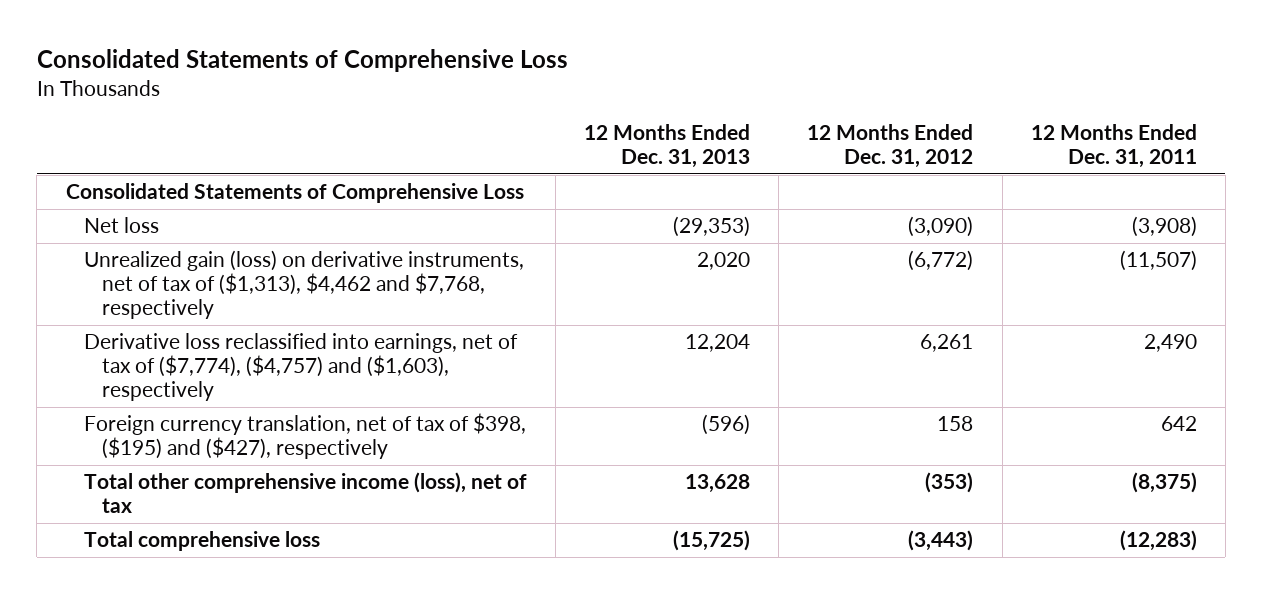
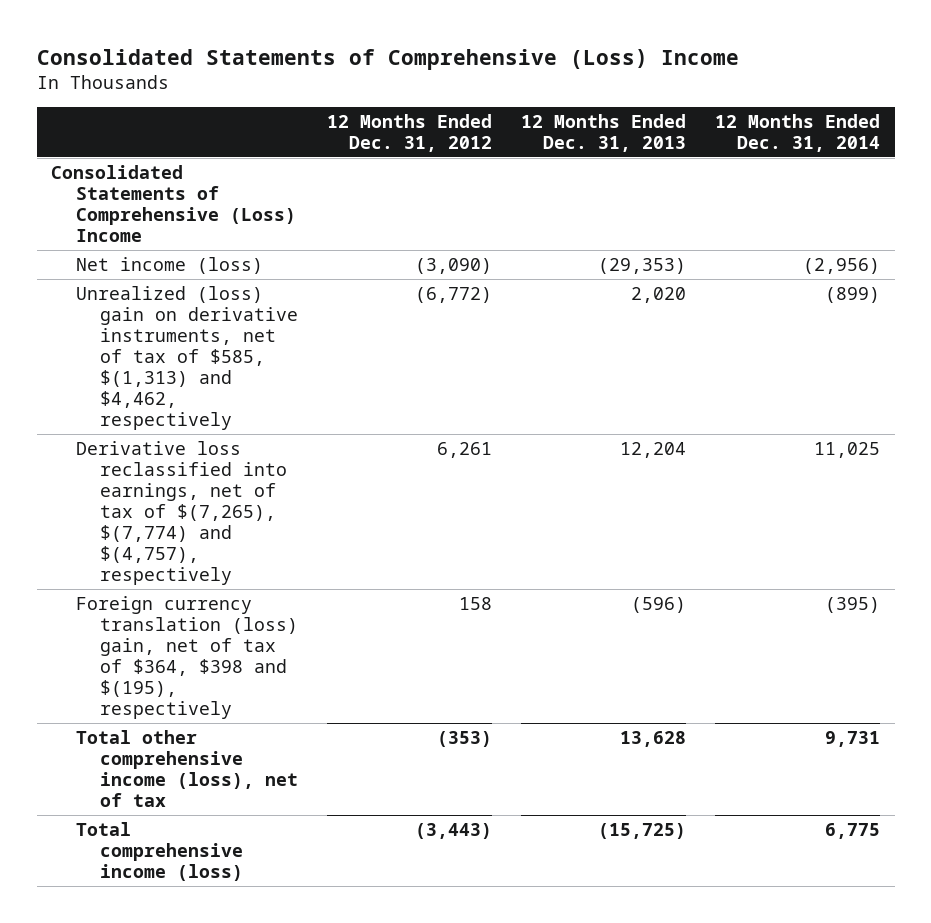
[36,49,568,73] Consolidated Statements of Comprehensive Loss -> [36,48,739,70] Consolidated Statements of Comprehensive (Loss) Income
[1030,124,1197,169] 12 Months Ended Dec. 31, 2011 -> none
none -> [715,113,881,152] 12 Months Ended Dec. 31, 2014
[65,183,524,204] Consolidated Statements of Comprehensive Loss -> [51,164,296,242] Consolidated Statements of Comprehensive (Loss) Income
[83,217,159,234] Net loss -> [75,256,263,274] Net income (loss)
[83,250,524,320] Unrealized gain (loss) on derivative instruments, net of tax of ($1,313), $4,462 and $7,768, respectively -> [75,285,299,430] Unrealized (loss) gain on derivative instruments, net of tax of $585, $(1,313) and $4,462, respectively
[83,333,518,402] Derivative loss reclassified into earnings, net of tax of ($7,774), ($4,757) and ($1,603), respectively -> [75,440,288,585] Derivative loss reclassified into earnings, net of tax of $(7,265), $(7,774) and $(4,757), respectively
[83,413,526,460] Foreign currency translation, net of tax of $398, ($195) and ($427), respectively -> [75,595,299,719] Foreign currency translation (loss) gain, net of tax of $364, $398 and $(195), respectively
[83,531,320,552] Total comprehensive loss -> [75,821,244,881] Total comprehensive income (loss)

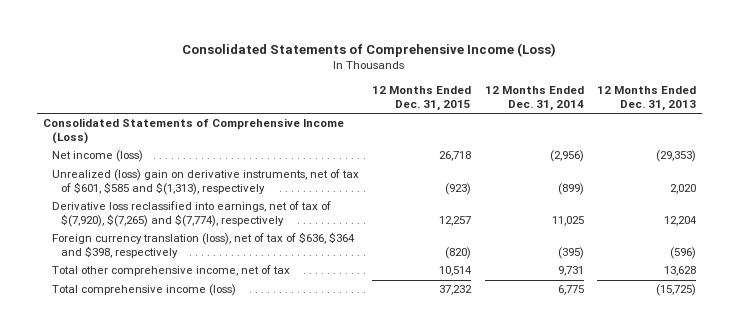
[36,48,739,70] Consolidated Statements of Comprehensive (Loss) Income -> [182,43,557,58] Consolidated Statements of Comprehensive Income (Loss)
[327,113,493,152] 12 Months Ended Dec. 31, 2012 -> none
none -> [372,86,472,111] 12 Months Ended Dec. 31, 2015
[51,164,296,242] Consolidated Statements of Comprehensive (Loss) Income -> [43,118,345,145] Consolidated Statements of Comprehensive Income (Loss)
[75,285,299,430] Unrealized (loss) gain on derivative instruments, net of tax of $585, $(1,313) and $4,462, respectively -> [52,169,360,196] Unrealized (loss) gain on derivative instruments, net of tax of $601, $585 and $(1,313), respectively
[75,440,288,585] Derivative loss reclassified into earnings, net of tax of $(7,265), $(7,774) and $(4,757), respectively -> [52,201,332,228] Derivative loss reclassified into earnings, net of tax of $(7,920), $(7,265) and $(7,774), respectively
[75,595,299,719] Foreign currency translation (loss) gain, net of tax of $364, $398 and $(195), respectively -> [52,232,356,259] Foreign currency translation (loss), net of tax of $636, $364 and $398, respectively
[75,729,299,807] Total other comprehensive income (loss), net of tax -> [52,265,291,277] Total other comprehensive income, net of tax

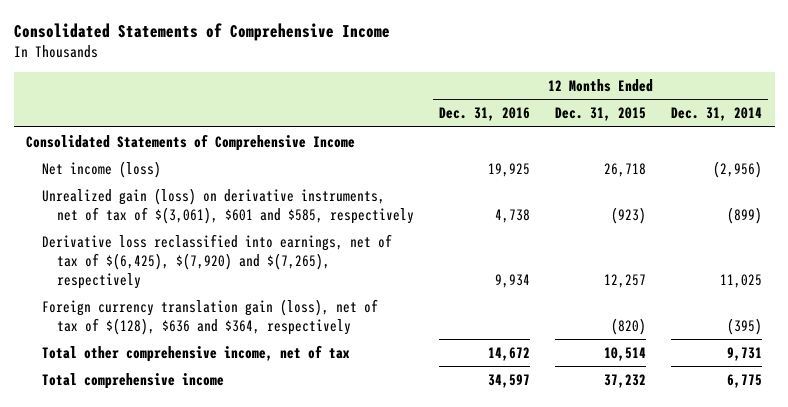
[182,43,557,58] Consolidated Statements of Comprehensive Income (Loss) -> [13,22,390,41] Consolidated Statements of Comprehensive Income
[596,86,696,111] 12 Months Ended Dec. 31, 2013 -> none
none -> [438,107,530,122] Dec. 31, 2016
[43,118,345,145] Consolidated Statements of Comprehensive Income (Loss) -> [26,133,356,151] Consolidated Statements of Comprehensive Income
[52,169,360,196] Unrealized (loss) gain on derivative instruments, net of tax of $601, $585 and $(1,313), respectively -> [41,187,414,224] Unrealized gain (loss) on derivative instruments, net of tax of $(3,061), $601 and $585, respectively
[52,201,332,228] Derivative loss reclassified into earnings, net of tax of $(7,920), $(7,265) and $(7,774), respectively -> [41,233,392,289] Derivative loss reclassified into earnings, net of tax of $(6,425), $(7,920) and $(7,265), respectively
[52,232,356,259] Foreign currency translation (loss), net of tax of $636, $364 and $398, respectively -> [41,298,378,335] Foreign currency translation gain (loss), net of tax of $(128), $636 and $364, respectively
[52,284,237,297] Total comprehensive income (loss) -> [41,372,224,389] Total comprehensive income

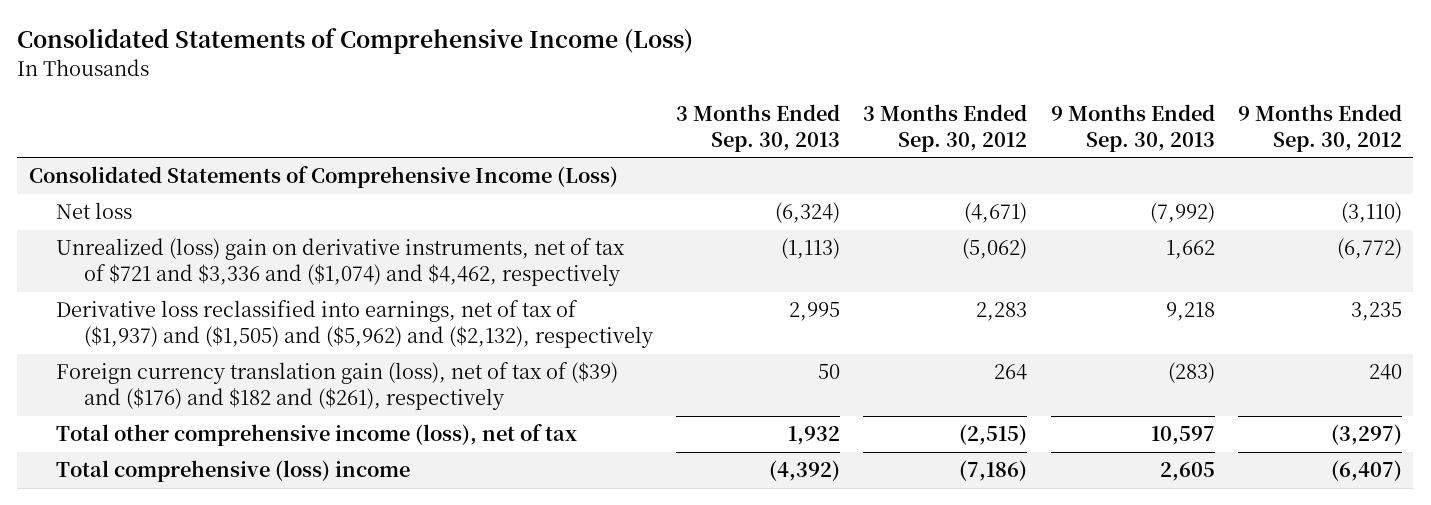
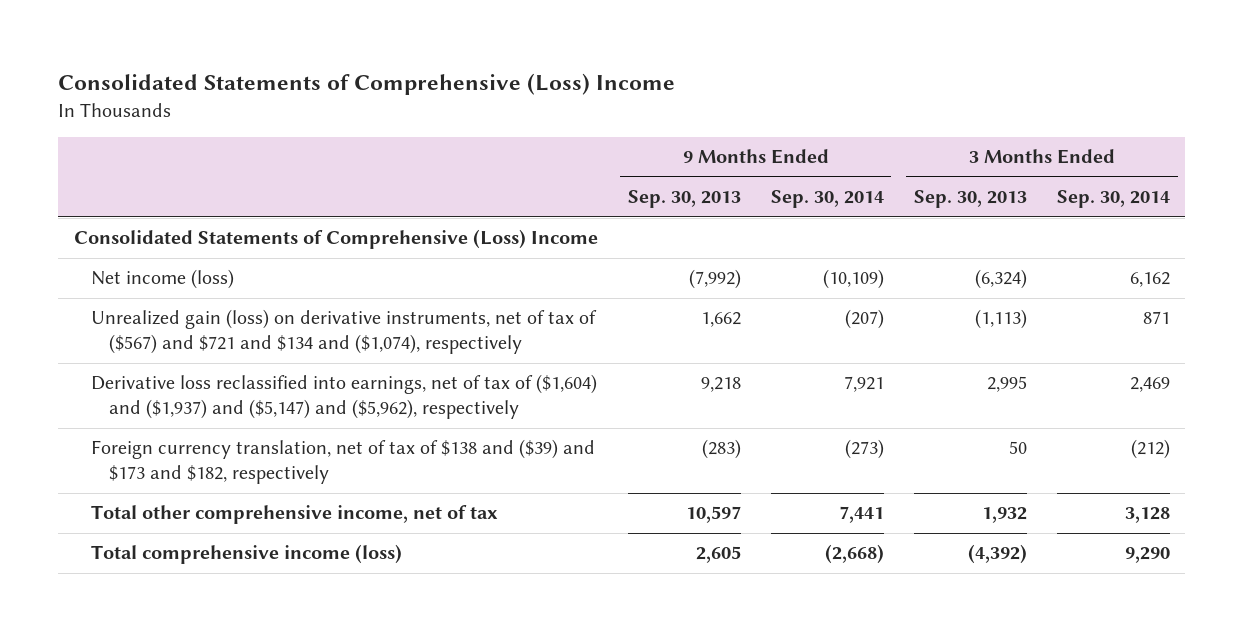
[17,28,694,55] Consolidated Statements of Comprehensive Income (Loss) -> [58,72,676,95] Consolidated Statements of Comprehensive (Loss) Income
[863,104,1028,152] 3 Months Ended Sep. 30, 2012 -> none
[1237,104,1402,152] 9 Months Ended Sep. 30, 2012 -> none
none -> [770,190,884,209] Sep. 30, 2014
none -> [1056,190,1170,209] Sep. 30, 2014
[28,166,618,189] Consolidated Statements of Comprehensive Income (Loss) -> [73,229,598,250] Consolidated Statements of Comprehensive (Loss) Income
[56,202,133,220] Net loss -> [91,269,235,290] Net income (loss)
[56,238,626,287] Unrealized (loss) gain on derivative instruments, net of tax of $721 and $3,336 and ($1,074) and $4,462, respectively -> [91,309,598,355] Unrealized gain (loss) on derivative instruments, net of tax of ($567) and $721 and $134 and ($1,074), respectively
[56,300,654,349] Derivative loss reclassified into earnings, net of tax of ($1,937) and ($1,505) and ($5,962) and ($2,132), respectively -> [91,374,598,420] Derivative loss reclassified into earnings, net of tax of ($1,604) and ($1,937) and ($5,147) and ($5,962), respectively
[56,362,619,411] Foreign currency translation gain (loss), net of tax of ($39) and ($176) and $182 and ($261), respectively -> [91,439,596,485] Foreign currency translation, net of tax of $138 and ($39) and $173 and $182, respectively
[56,424,578,447] Total other comprehensive income (loss), net of tax -> [91,505,499,525] Total other comprehensive income, net of tax
[56,460,411,483] Total comprehensive (loss) income -> [91,544,403,565] Total comprehensive income (loss)

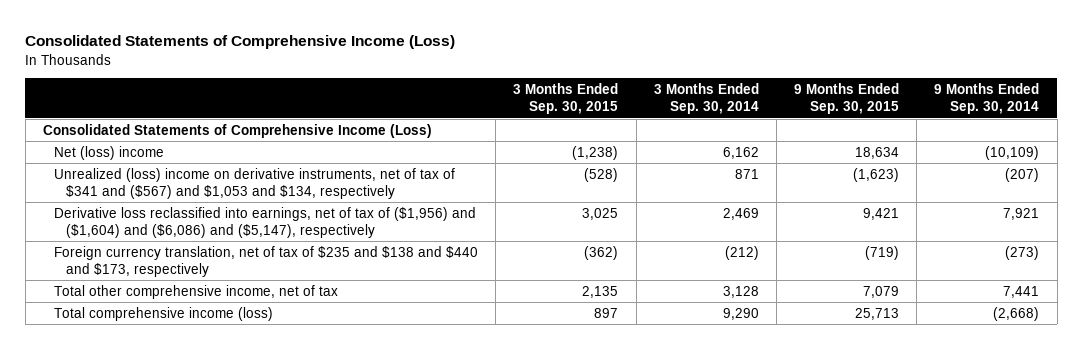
[58,72,676,95] Consolidated Statements of Comprehensive (Loss) Income -> [25,35,456,50] Consolidated Statements of Comprehensive Income (Loss)
[627,190,741,209] Sep. 30, 2013 -> none
[913,190,1027,209] Sep. 30, 2013 -> none
none -> [513,83,619,115] 3 Months Ended Sep. 30, 2015
none -> [794,83,900,115] 9 Months Ended Sep. 30, 2015
[73,229,598,250] Consolidated Statements of Comprehensive (Loss) Income -> [42,123,432,138] Consolidated Statements of Comprehensive Income (Loss)
[91,269,235,290] Net income (loss) -> [54,145,165,160] Net (loss) income
[91,309,598,355] Unrealized gain (loss) on derivative instruments, net of tax of ($567) and $721 and $134 and ($1,074), respectively -> [54,167,456,199] Unrealized (loss) income on derivative instruments, net of tax of $341 and ($567) and $1,053 and $134, respectively
[91,374,598,420] Derivative loss reclassified into earnings, net of tax of ($1,604) and ($1,937) and ($5,147) and ($5,962), respectively -> [54,206,477,238] Derivative loss reclassified into earnings, net of tax of ($1,956) and ($1,604) and ($6,086) and ($5,147), respectively
[91,439,596,485] Foreign currency translation, net of tax of $138 and ($39) and $173 and $182, respectively -> [54,245,479,277] Foreign currency translation, net of tax of $235 and $138 and $440 and $173, respectively

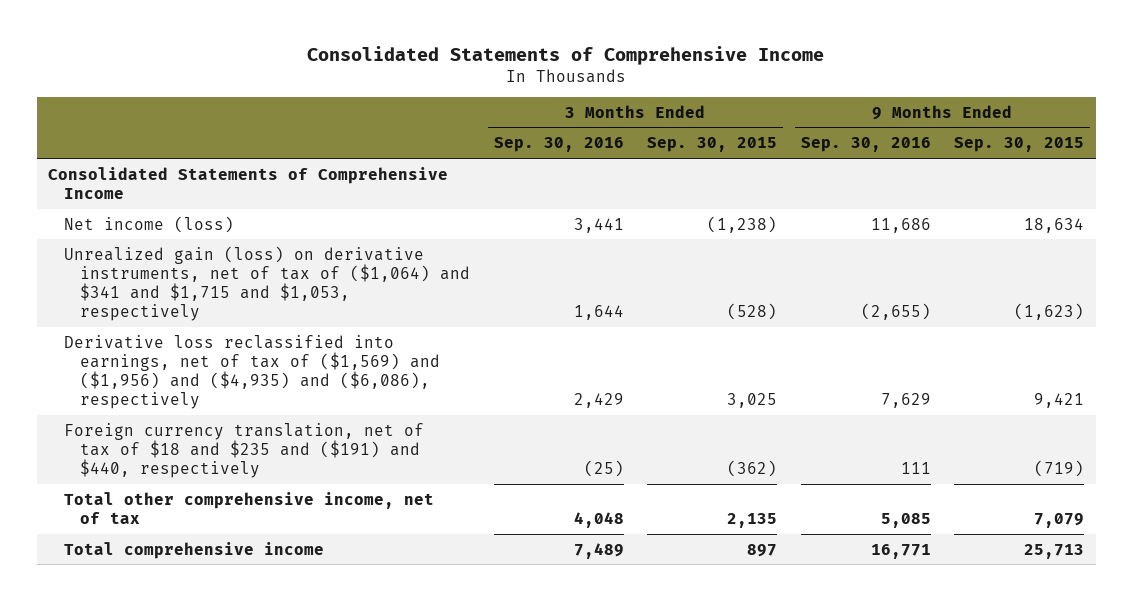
[25,35,456,50] Consolidated Statements of Comprehensive Income (Loss) -> [307,45,825,65] Consolidated Statements of Comprehensive Income
[653,83,759,115] 3 Months Ended Sep. 30, 2014 -> none
[934,83,1040,115] 9 Months Ended Sep. 30, 2014 -> none
none -> [493,137,624,153] Sep. 30, 2016
none -> [800,137,931,153] Sep. 30, 2016
[42,123,432,138] Consolidated Statements of Comprehensive Income (Loss) -> [48,166,449,199] Consolidated Statements of Comprehensive Income
[54,145,165,160] Net (loss) income -> [64,215,235,233] Net income (loss)
[54,167,456,199] Unrealized (loss) income on derivative instruments, net of tax of $341 and ($567) and $1,053 and $134, respectively -> [64,245,471,322] Unrealized gain (loss) on derivative instruments, net of tax of ($1,064) and $341 and $1,715 and $1,053, respectively
[54,206,477,238] Derivative loss reclassified into earnings, net of tax of ($1,956) and ($1,604) and ($6,086) and ($5,147), respectively -> [64,334,441,410] Derivative loss reclassified into earnings, net of tax of ($1,569) and ($1,956) and ($4,935) and ($6,086), respectively
[54,245,479,277] Foreign currency translation, net of tax of $235 and $138 and $440 and $173, respectively -> [64,422,425,479] Foreign currency translation, net of tax of $18 and $235 and ($191) and $440, respectively
[54,306,274,321] Total comprehensive income (loss) -> [64,541,325,559] Total comprehensive income

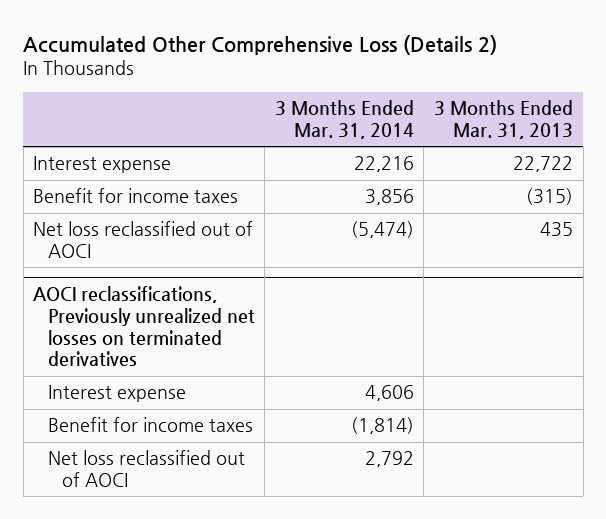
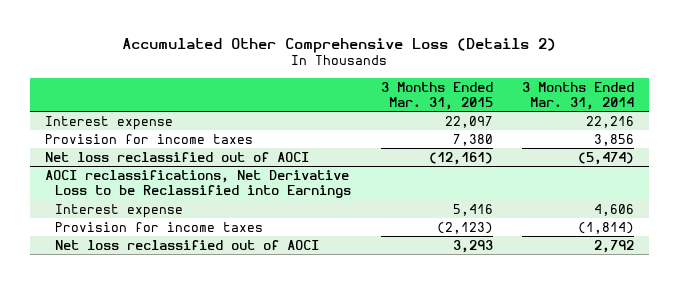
[434,100,574,139] 3 Months Ended Mar. 31, 2013 -> none
none -> [380,81,493,110] 3 Months Ended Mar. 31, 2015
[33,188,239,204] Benefit for income taxes -> [44,133,253,144] Provision for income taxes
[33,286,255,367] AOCI reclassifications, Previously unrealized net losses on terminated derivatives -> none
none -> [44,169,352,199] AOCI reclassifications, Net Derivative Loss to be Reclassified into Earnings
[47,417,253,433] Benefit for income taxes -> [55,221,264,232] Provision for income taxes

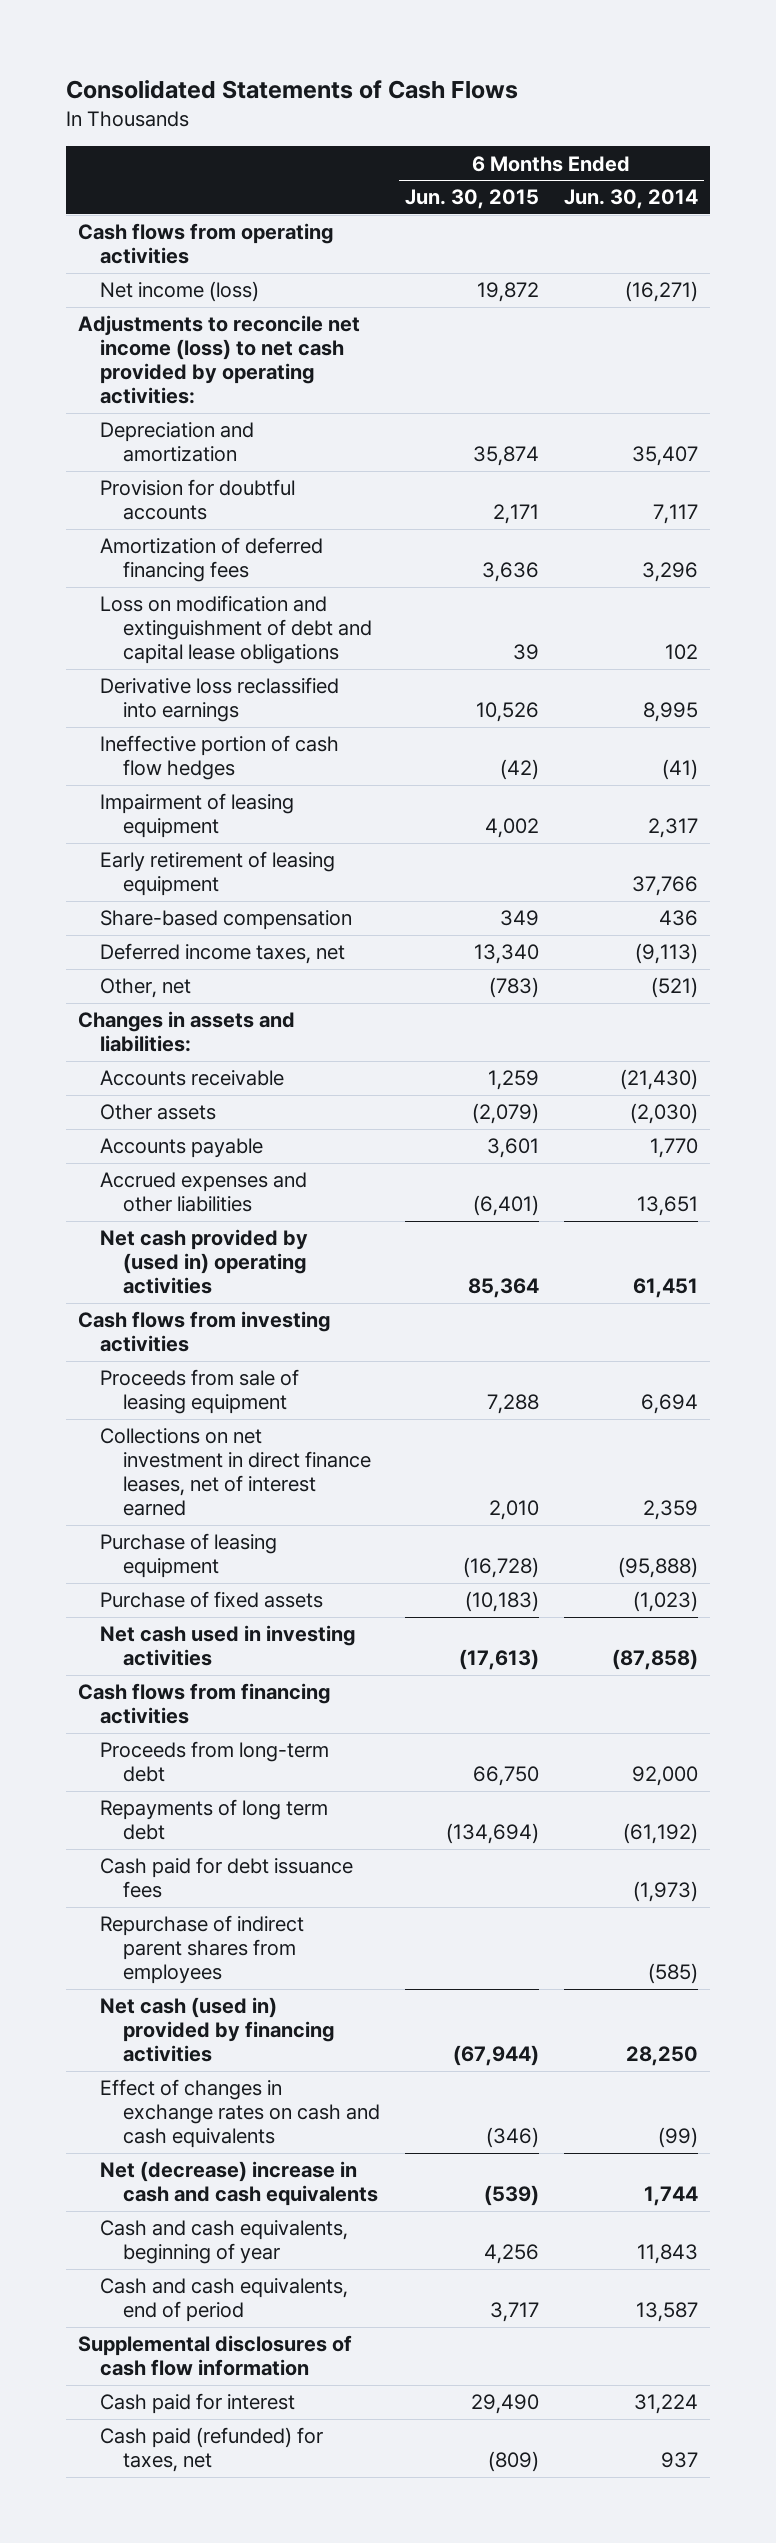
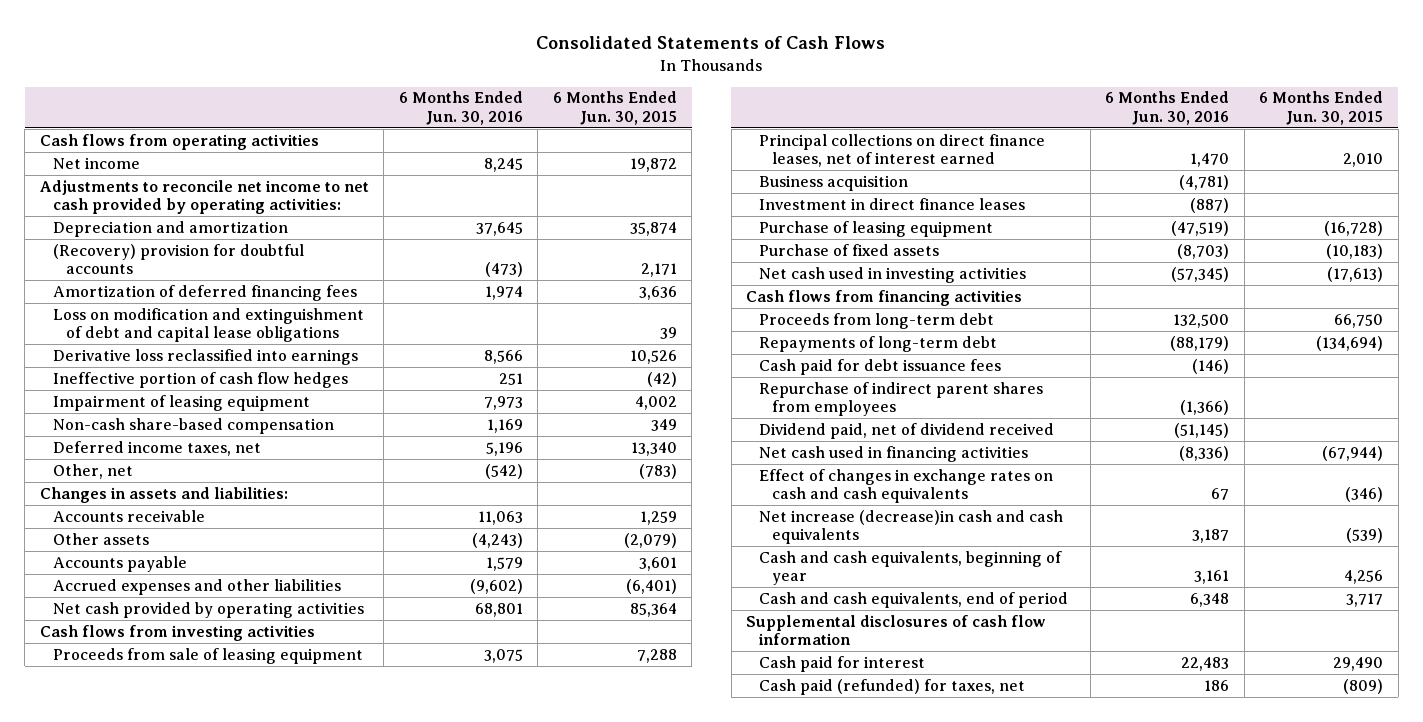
[563,189,698,210] Jun. 30, 2014 -> none
none -> [398,91,523,125] 6 Months Ended Jun. 30, 2016
[100,281,260,303] Net income (loss) -> [52,156,140,169] Net income
[78,315,361,405] Adjustments to reconcile net income (loss) to net cash provided by operating activities: -> [39,179,369,215] Adjustments to reconcile net income to net cash provided by operating activities:
[100,479,296,521] Provision for doubtful accounts -> [52,243,304,275] (Recovery) provision for doubtful accounts
[100,851,336,897] Early retirement of leasing equipment -> none
[100,910,353,931] Share-based compensation -> [52,417,334,434] Non-cash share-based compensation
[100,1229,309,1295] Net cash provided by (used in) operating activities -> [52,601,364,618] Net cash provided by operating activities
[100,1428,371,1517] Collections on net investment in direct finance leases, net of interest earned -> [759,133,1046,168] Principal collections on direct finance leases, net of interest earned
none -> [759,174,909,191] Business acquisition
none -> [759,197,1026,210] Investment in direct finance leases
[100,1799,329,1841] Repayments of long term debt -> [759,335,998,352] Repayments of long-term debt
none -> [759,422,1055,439] Dividend paid, net of dividend received
[100,1997,334,2063] Net cash (used in) provided by financing activities -> [759,445,1029,462] Net cash used in financing activities
[100,2161,378,2207] Net (decrease) increase in cash and cash equivalents -> [759,509,1064,545] Net increase (decrease)in cash and cash equivalents

